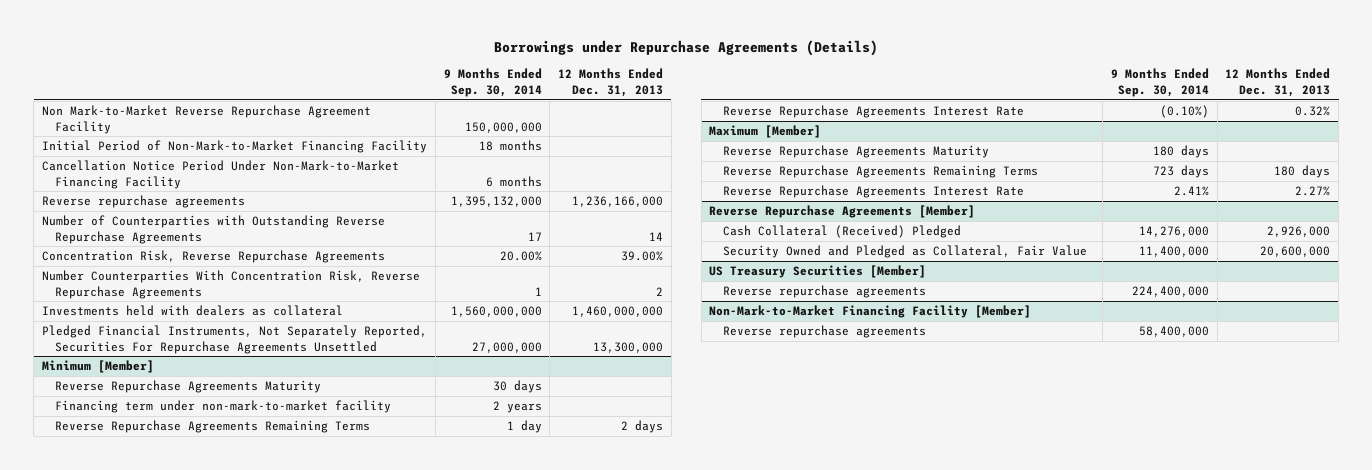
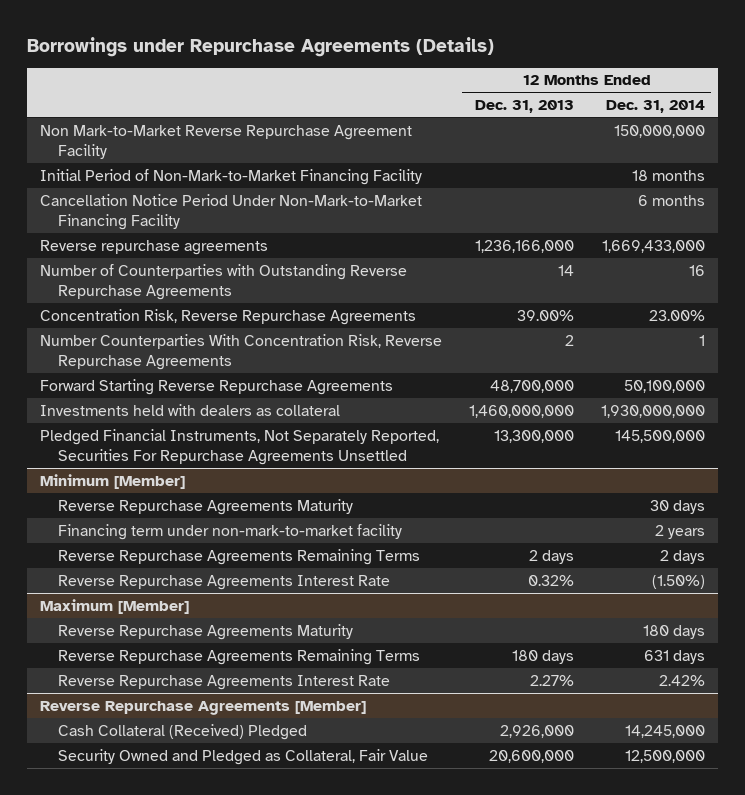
[443,68,542,98] 9 Months Ended Sep. 30, 2014 -> none
none -> [605,99,705,113] Dec. 31, 2014
none -> [40,378,394,395] Forward Starting Reverse Repurchase Agreements
[709,264,927,278] US Treasury Securities [Member] -> none
[722,284,926,298] Reverse repurchase agreements -> none
[709,304,1032,318] Non-Mark-to-Market Financing Facility [Member] -> none
[722,324,926,338] Reverse repurchase agreements -> none

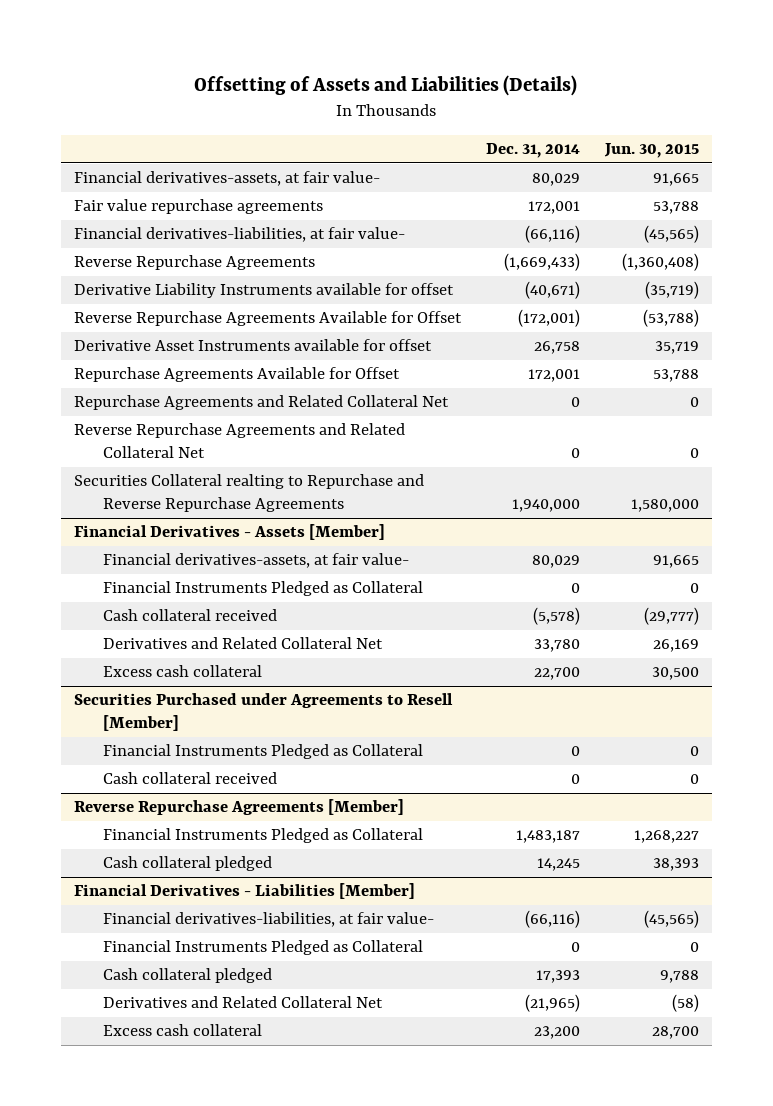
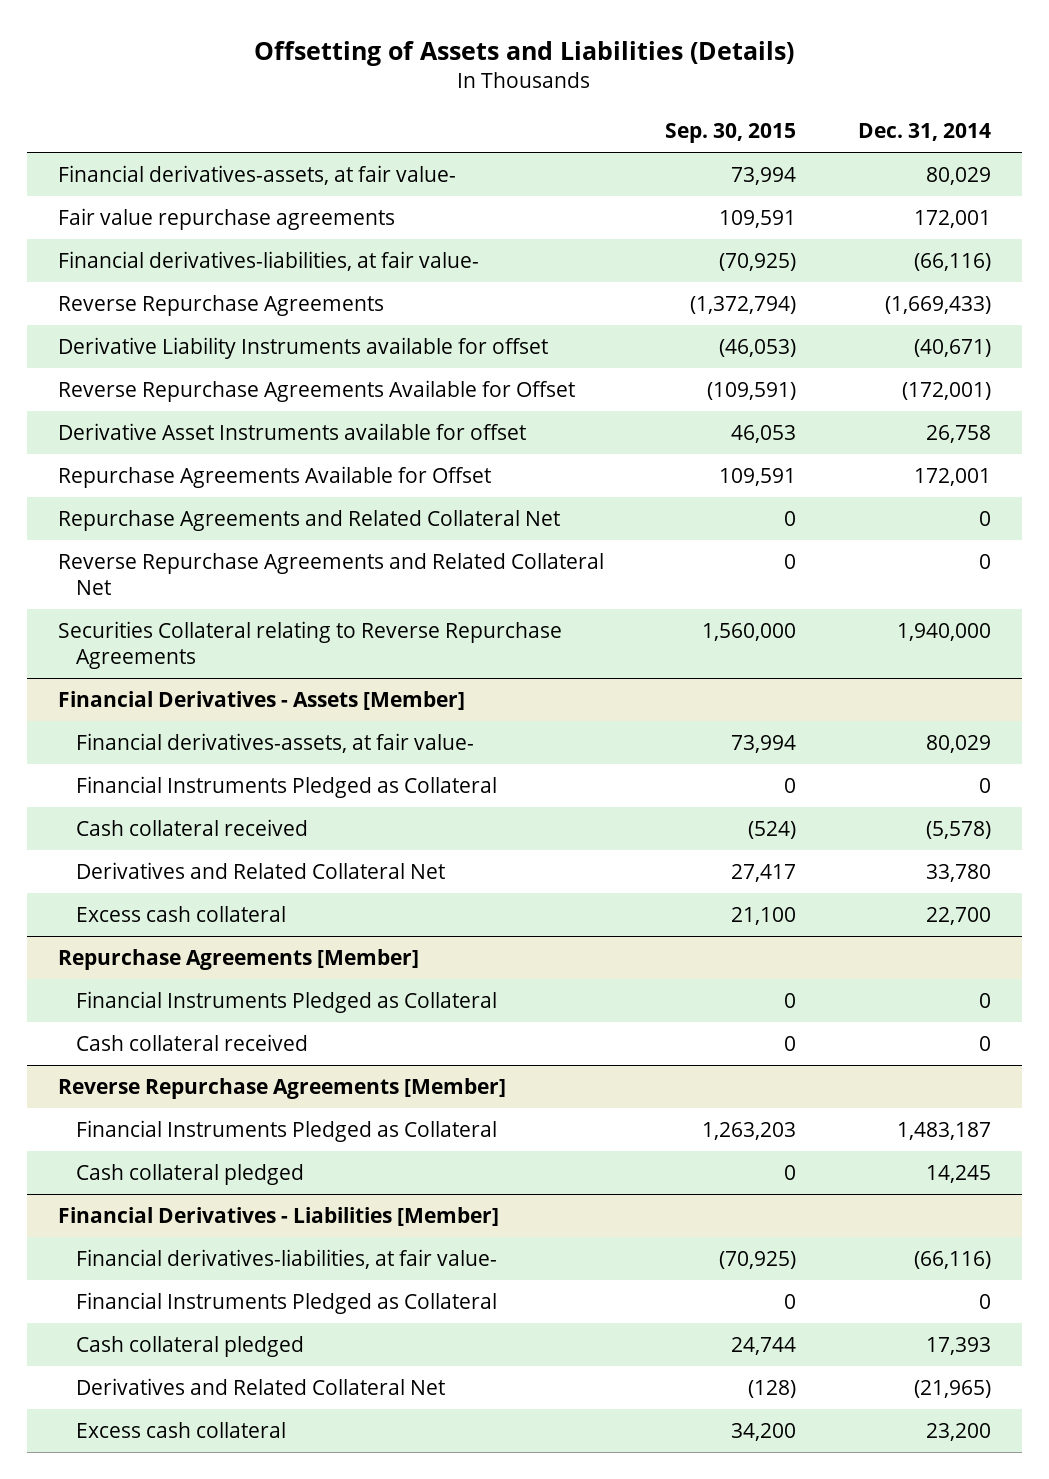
[604,143,700,159] Jun. 30, 2015 -> none
none -> [665,123,797,144] Sep. 30, 2015
[73,474,424,513] Securities Collateral realting to Repurchase and Reverse Repurchase Agreements -> [57,620,562,670] Securities Collateral relating to Reverse Repurchase Agreements
[73,693,453,732] Securities Purchased under Agreements to Resell [Member] -> [57,948,419,970] Repurchase Agreements [Member]

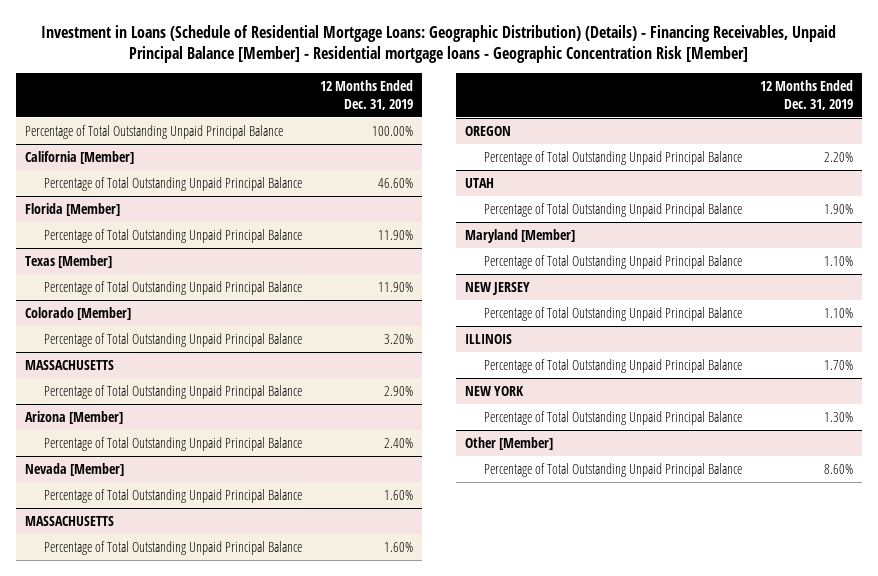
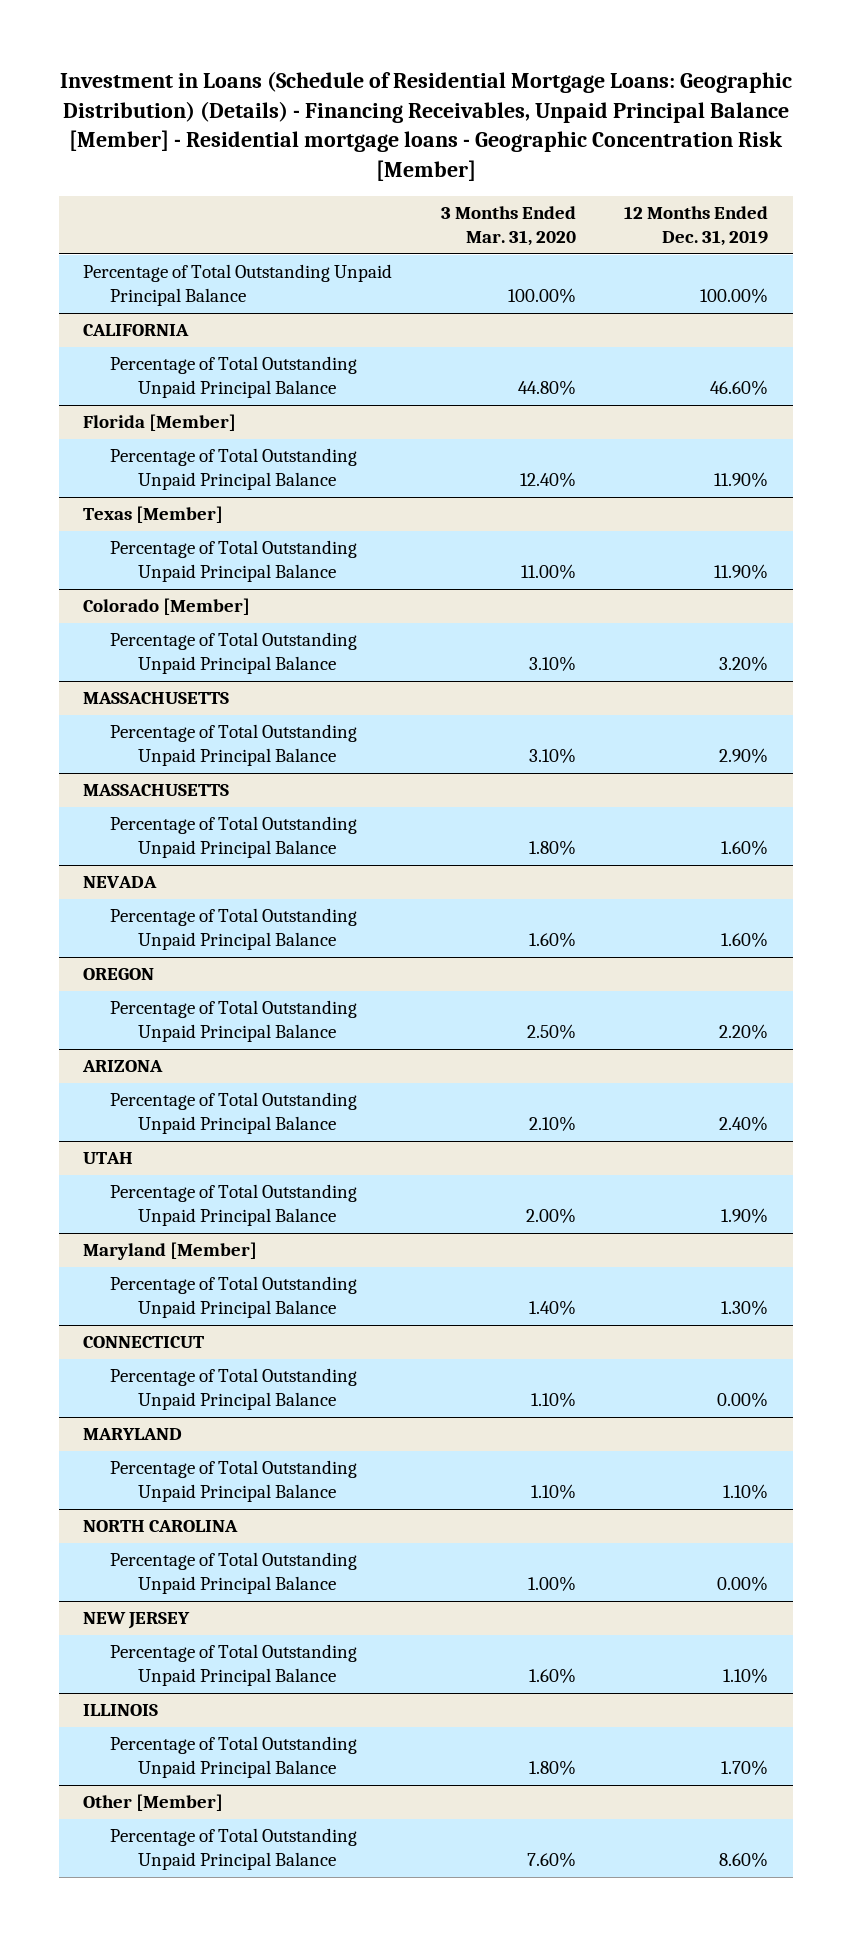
none -> [440,206,576,247] 3 Months Ended Mar. 31, 2020
[25,150,135,164] California [Member] -> [82,324,189,337] CALIFORNIA
[25,410,124,424] Arizona [Member] -> none
[43,436,302,451] Percentage of Total Outstanding Unpaid Principal Balance -> none
[25,462,125,476] Nevada [Member] -> none
[43,488,302,503] Percentage of Total Outstanding Unpaid Principal Balance -> none
none -> [82,876,157,889] NEVADA
none -> [110,908,358,951] Percentage of Total Outstanding Unpaid Principal Balance
none -> [81,1060,163,1073] ARIZONA
none -> [110,1092,358,1135] Percentage of Total Outstanding Unpaid Principal Balance
none -> [110,1276,358,1319] Percentage of Total Outstanding Unpaid Principal Balance
none -> [82,1336,204,1349] CONNECTICUT
none -> [110,1368,358,1411] Percentage of Total Outstanding Unpaid Principal Balance
none -> [82,1428,182,1441] MARYLAND
none -> [82,1520,238,1533] NORTH CAROLINA
none -> [110,1552,358,1595] Percentage of Total Outstanding Unpaid Principal Balance
[465,385,525,396] NEW YORK -> none
[483,410,742,425] Percentage of Total Outstanding Unpaid Principal Balance -> none

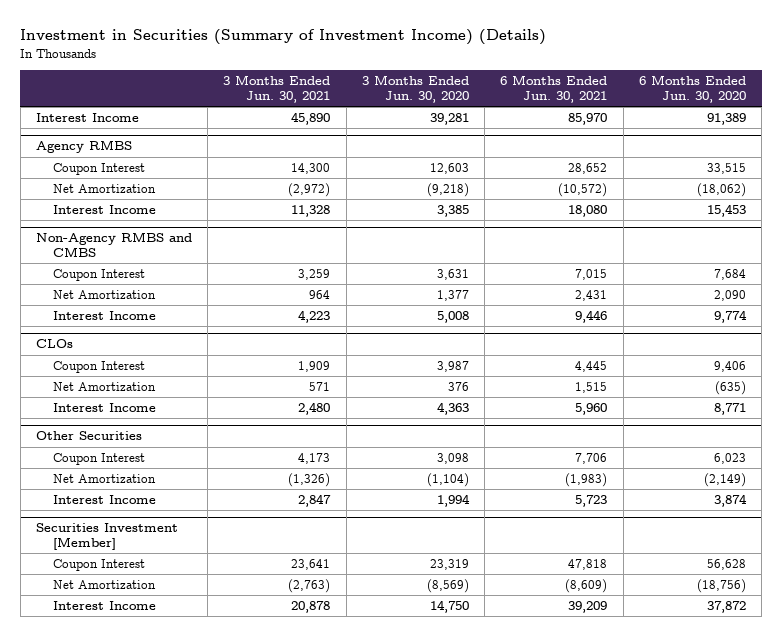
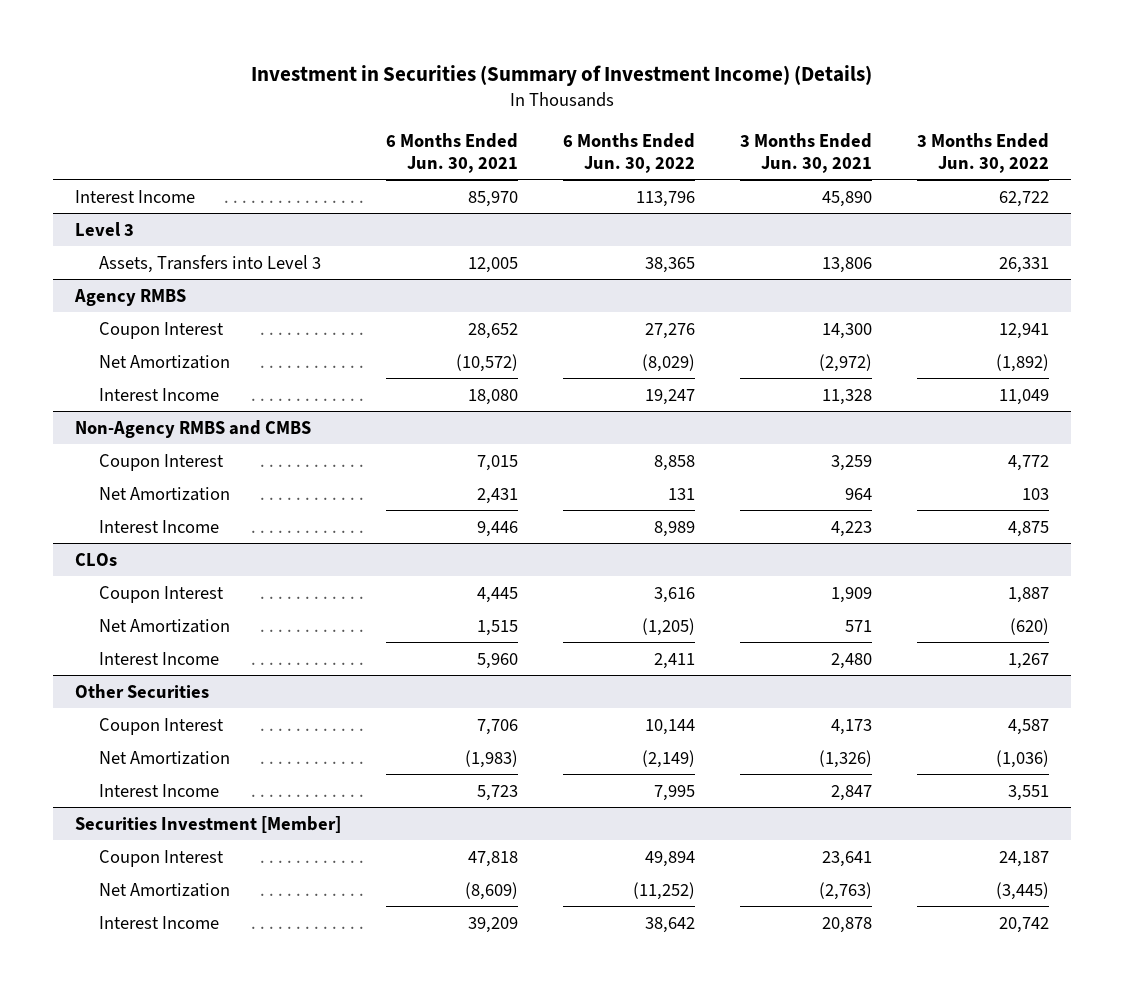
[361,75,469,104] 3 Months Ended Jun. 30, 2020 -> none
[638,75,746,104] 6 Months Ended Jun. 30, 2020 -> none
none -> [562,133,695,173] 6 Months Ended Jun. 30, 2022
none -> [916,133,1049,173] 3 Months Ended Jun. 30, 2022
none -> [75,221,135,236] Level 3
none -> [99,254,322,273] Assets, Transfers into Level 3

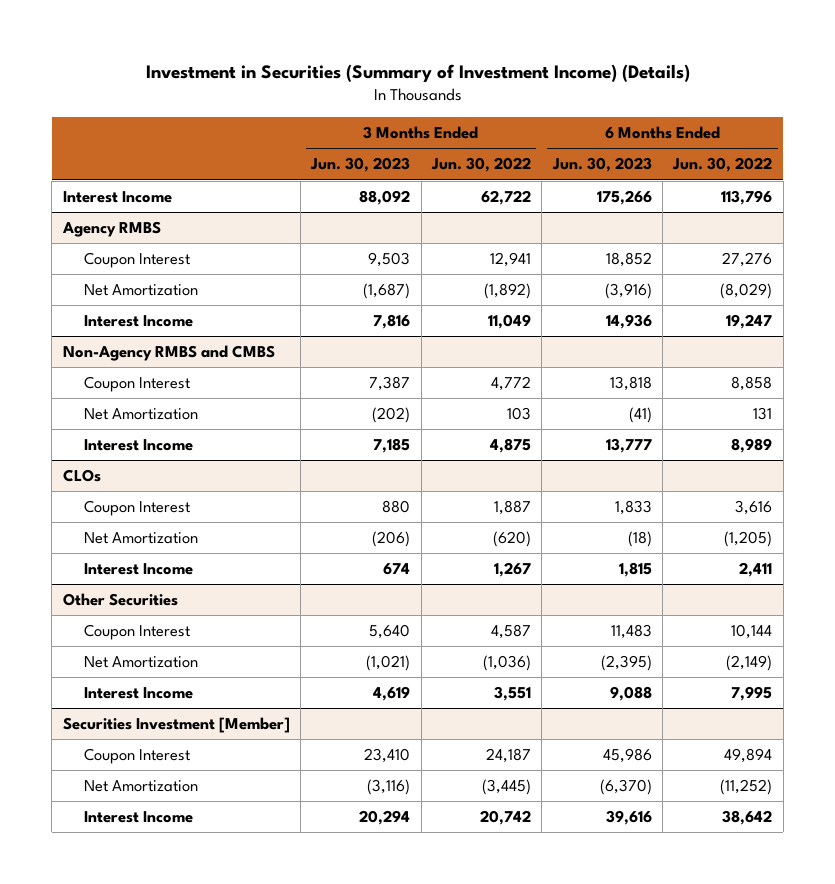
[385,133,518,173] 6 Months Ended Jun. 30, 2021 -> none
[739,133,872,173] 3 Months Ended Jun. 30, 2021 -> none
none -> [310,157,411,173] Jun. 30, 2023
none -> [551,157,652,173] Jun. 30, 2023
[75,221,135,236] Level 3 -> none
[99,254,322,273] Assets, Transfers into Level 3 -> none

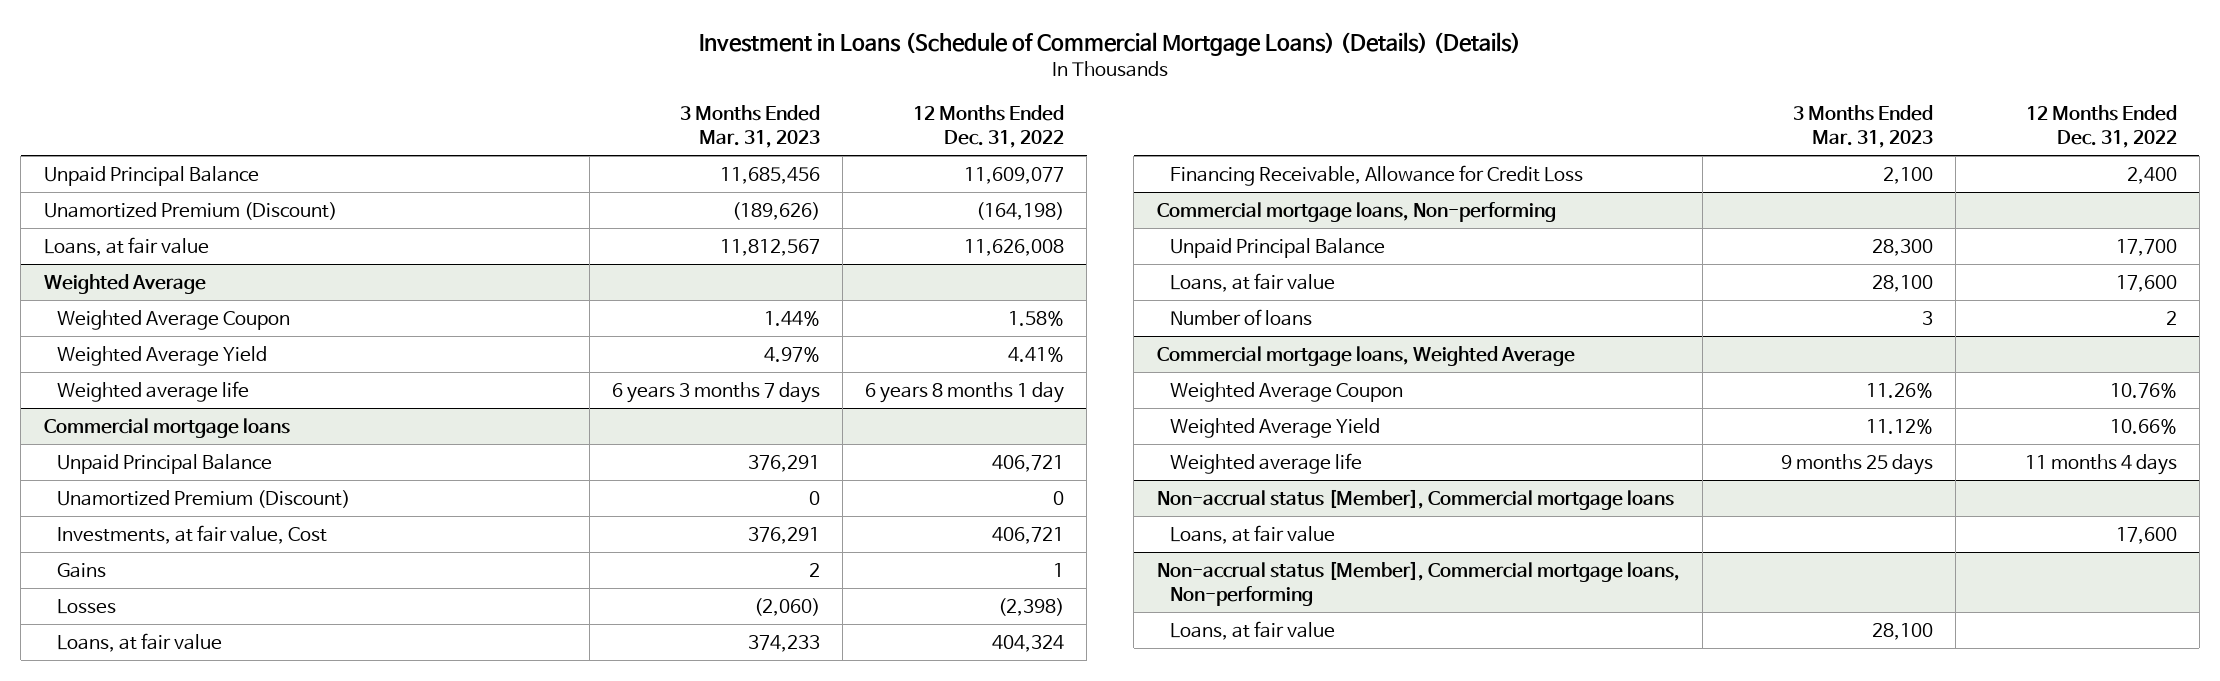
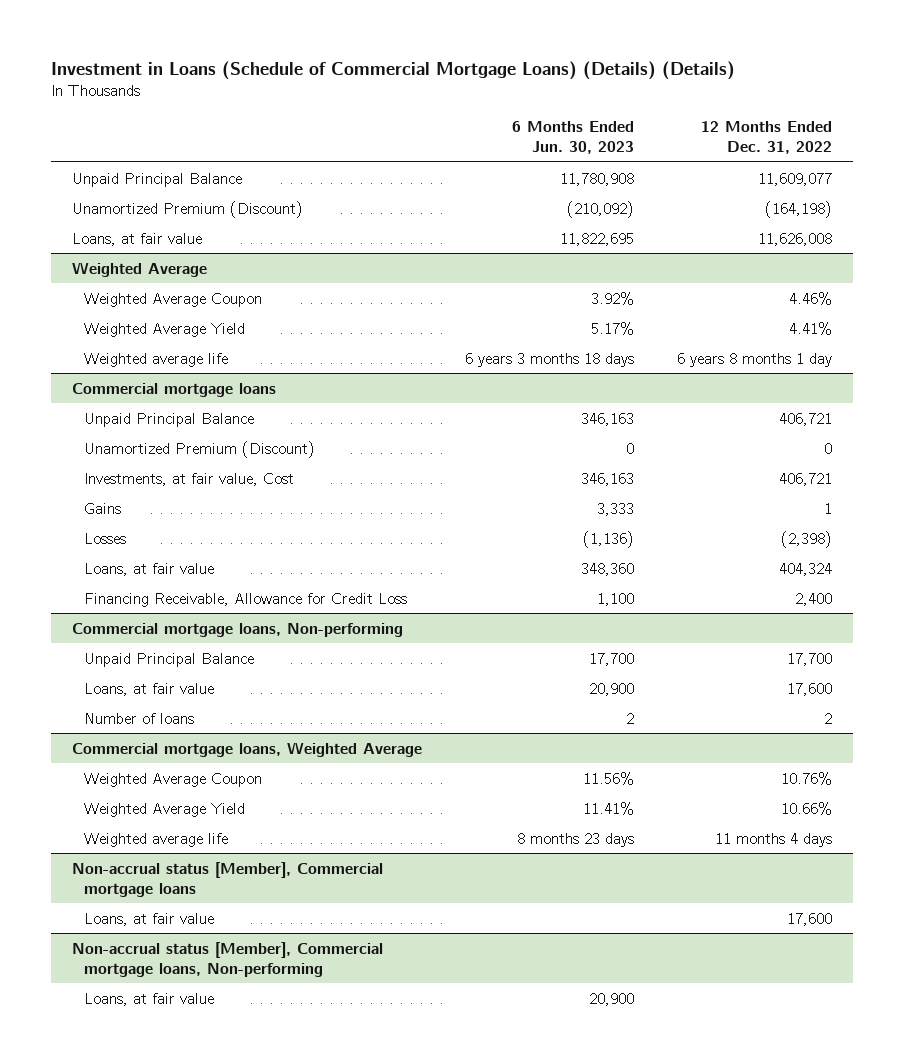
[679,104,820,149] 3 Months Ended Mar. 31, 2023 -> none
none -> [512,121,635,154] 6 Months Ended Jun. 30, 2023
[1007,310,1064,326] 1.58% -> [788,291,832,305] 4.46%

